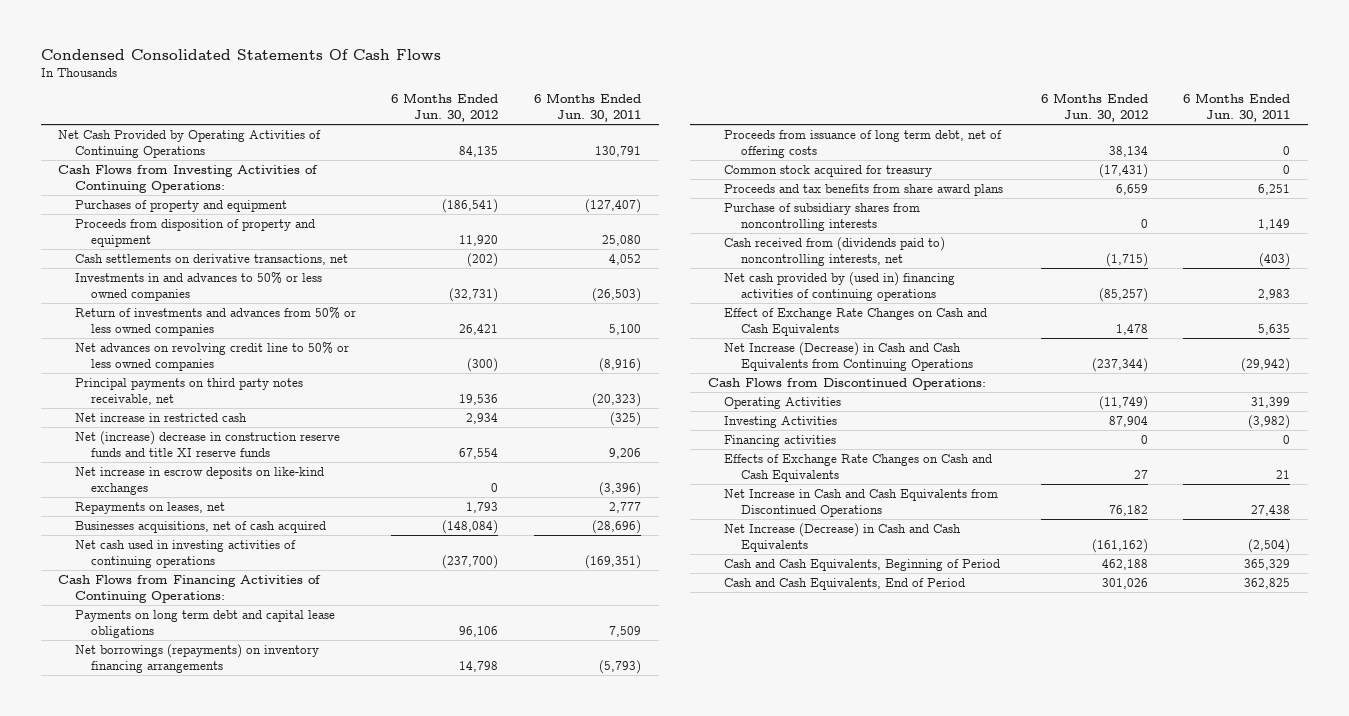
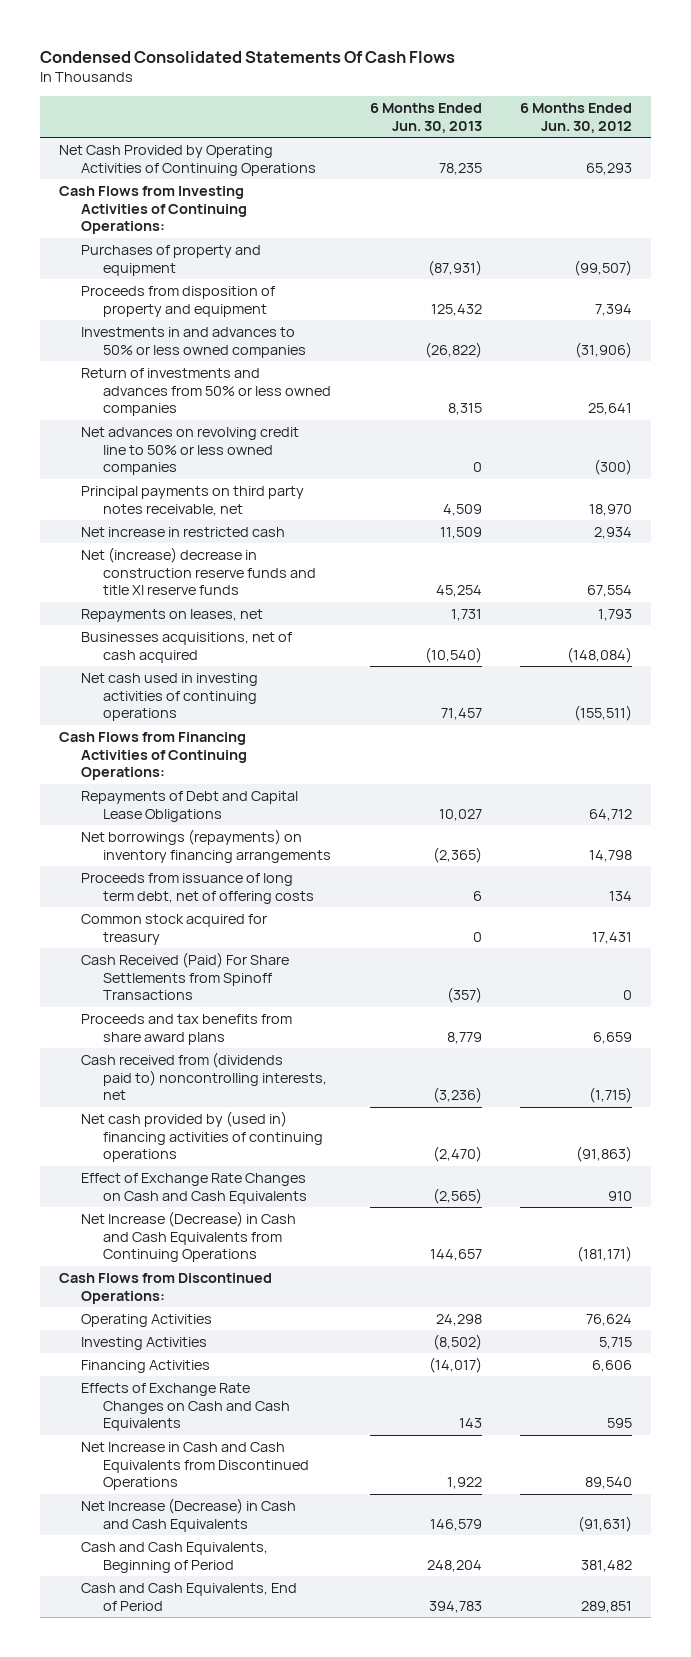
[534,92,642,122] 6 Months Ended Jun. 30, 2011 -> none
none -> [369,103,482,133] 6 Months Ended Jun. 30, 2013
[459,145,499,157] 84,135 -> [585,162,632,175] 65,293
[74,253,348,265] Cash settlements on derivative transactions, net -> none
[442,198,499,213] (186,541) -> [573,259,632,276] (99,507)
[459,234,499,246] 11,920 -> [594,303,632,316] 7,394
[449,287,499,302] (32,731) -> [574,341,632,358] (31,906)
[459,323,499,335] 26,421 -> [587,403,632,416] 25,641
[459,393,499,405] 19,536 -> [588,503,632,516] 18,970
[74,466,324,495] Net increase in escrow deposits on like-kind exchanges -> none
[442,554,499,569] (237,700) -> [573,705,632,722] (155,511)
[74,609,335,638] Payments on long term debt and capital lease obligations -> none
none -> [81,790,299,822] Repayments of Debt and Capital Lease Obligations
[1108,145,1148,157] 38,134 -> [608,890,632,901] 134
[1098,163,1148,178] (17,431) -> [591,931,632,944] 17,431
none -> [81,951,290,1001] Cash Received (Paid) For Share Settlements from Spinoff Transactions
[724,202,921,231] Purchase of subsidiary shares from noncontrolling interests -> none
[1098,287,1148,302] (85,257) -> [575,1146,632,1163] (91,863)
[1115,323,1148,335] 1,478 -> [607,1190,632,1201] 910
[1091,357,1148,372] (237,344) -> [576,1246,632,1263] (181,171)
[1098,395,1148,410] (11,749) -> [585,1313,632,1326] 76,624
[1108,415,1148,427] 87,904 -> [598,1336,632,1349] 5,715
[724,434,837,447] Financing activities -> [81,1359,211,1373] Financing Activities
[1140,434,1148,444] 0 -> [591,1359,632,1372] 6,606
[1133,469,1148,479] 27 -> [606,1418,632,1429] 595
[1108,504,1148,516] 76,182 -> [584,1477,632,1490] 89,540
[1091,538,1148,553] (161,162) -> [577,1515,632,1532] (91,631)
[1101,558,1148,570] 462,188 -> [580,1559,632,1572] 381,482
[1101,577,1148,589] 301,026 -> [580,1600,632,1613] 289,851

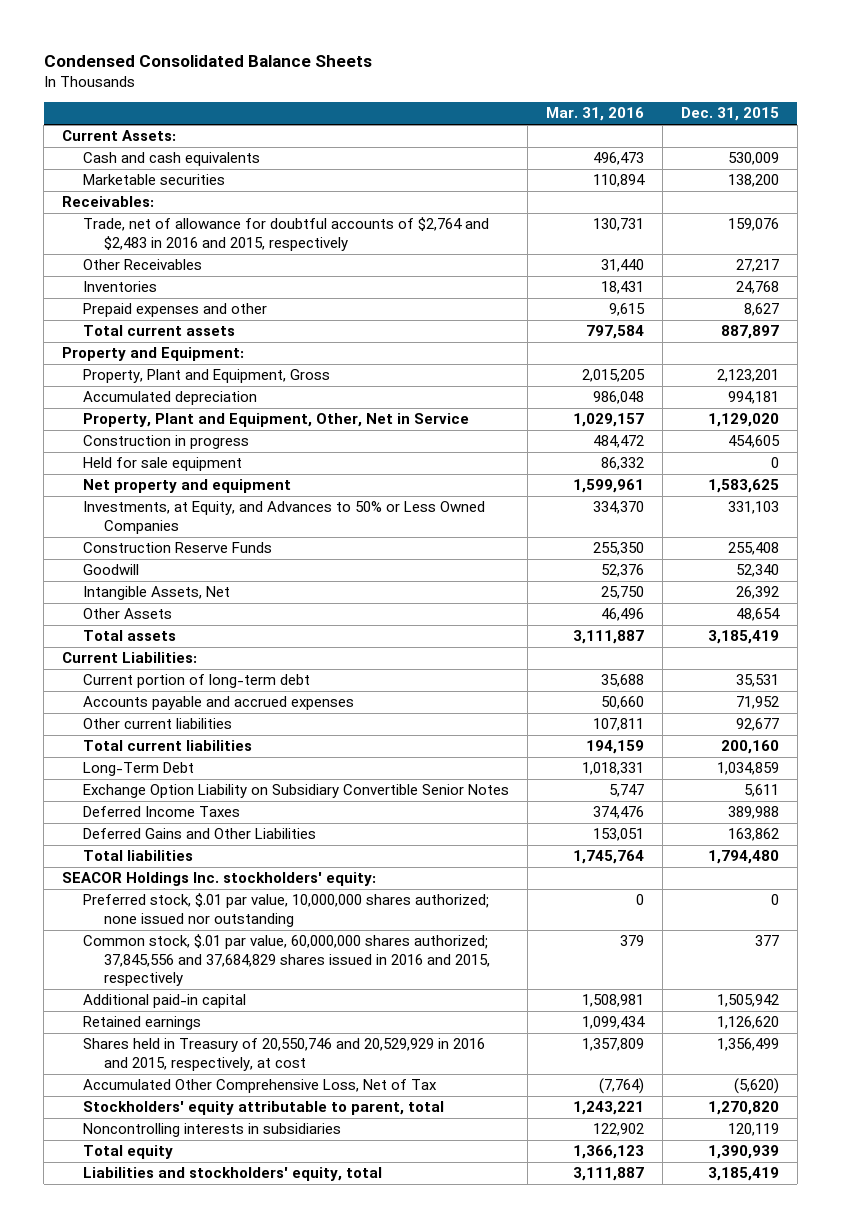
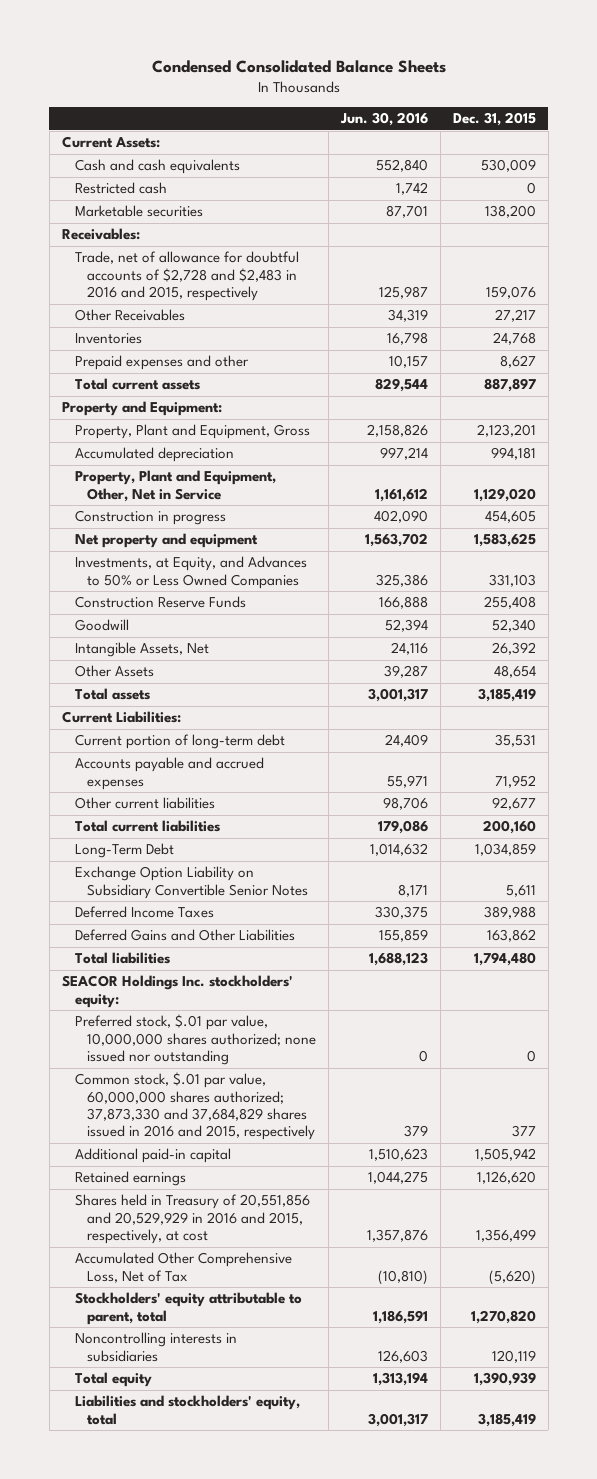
[545,107,644,122] Mar. 31, 2016 -> none
none -> [340,112,429,127] Jun. 30, 2016
none -> [74,182,167,195] Restricted cash
[82,217,489,251] Trade, net of allowance for doubtful accounts of $2,764 and $2,483 in 2016 and 2015, respectively -> [74,251,299,302] Trade, net of allowance for doubtful accounts of $2,728 and $2,483 in 2016 and 2015, respectively
[82,457,242,472] Held for sale equipment -> none
[82,934,490,987] Common stock, $.01 par value, 60,000,000 shares authorized; 37,845,556 and 37,684,829 shares issued in 2016 and 2015, respectively -> [74,1072,316,1141] Common stock, $.01 par value, 60,000,000 shares authorized; 37,873,330 and 37,684,829 shares issued in 2016 and 2015, respectively
[82,1038,485,1071] Shares held in Treasury of 20,550,746 and 20,529,929 in 2016 and 2015, respectively, at cost -> [74,1194,310,1245] Shares held in Treasury of 20,551,856 and 20,529,929 in 2016 and 2015, respectively, at cost

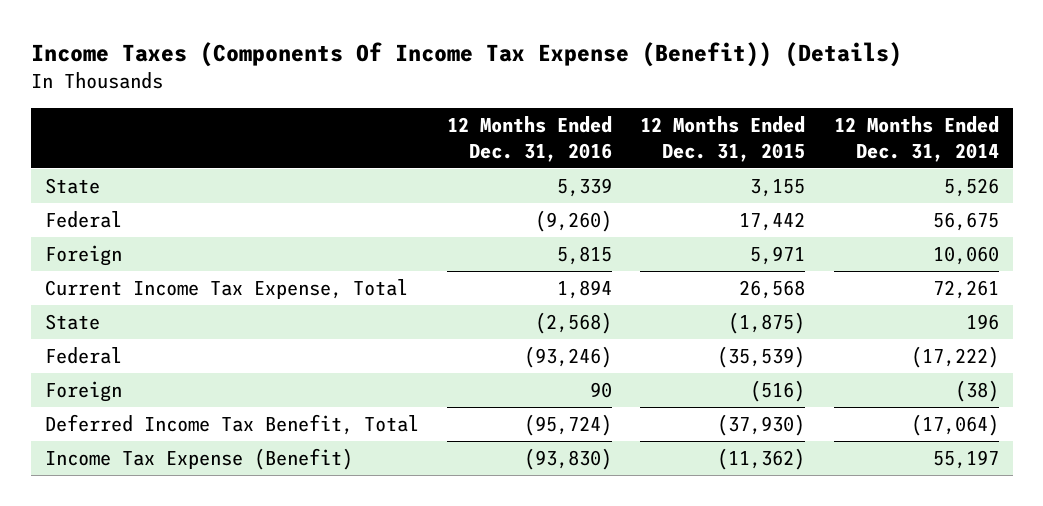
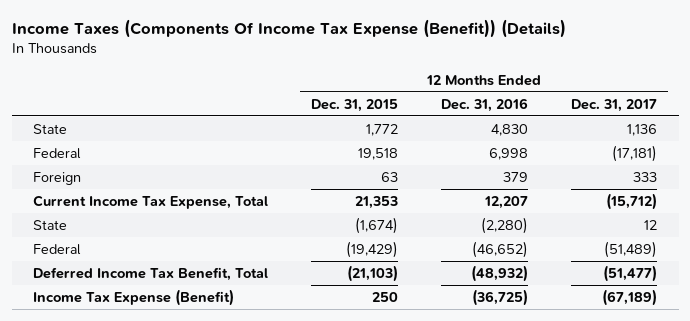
[833,116,999,162] 12 Months Ended Dec. 31, 2014 -> none
none -> [571,98,658,112] Dec. 31, 2017
[44,380,122,402] Foreign -> none
[557,177,613,197] 5,339 -> [491,123,529,136] 4,830
[750,178,806,197] 3,155 -> [366,123,399,136] 1,772
[535,209,613,232] (9,260) -> [489,147,529,160] 6,998
[739,211,806,231] 17,442 -> [358,147,399,160] 19,518
[557,245,613,265] 5,815 -> [503,171,529,182] 379
[750,245,806,265] 5,971 -> [381,171,399,182] 63
[557,279,613,299] 1,894 -> [484,195,529,209] 12,207
[739,279,806,299] 26,568 -> [355,195,399,209] 21,353
[535,311,613,334] (2,568) -> [481,216,529,234] (2,280)
[728,311,806,334] (1,875) -> [355,216,399,234] (1,674)
[524,345,613,368] (93,246) -> [472,240,529,258] (46,652)
[717,345,806,368] (35,539) -> [346,240,399,258] (19,429)
[524,413,613,436] (95,724) -> [471,264,529,282] (48,932)
[717,413,806,436] (37,930) -> [347,264,399,282] (21,103)
[524,447,613,470] (93,830) -> [472,288,529,306] (36,725)
[717,447,806,470] (11,362) -> [372,291,399,302] 250

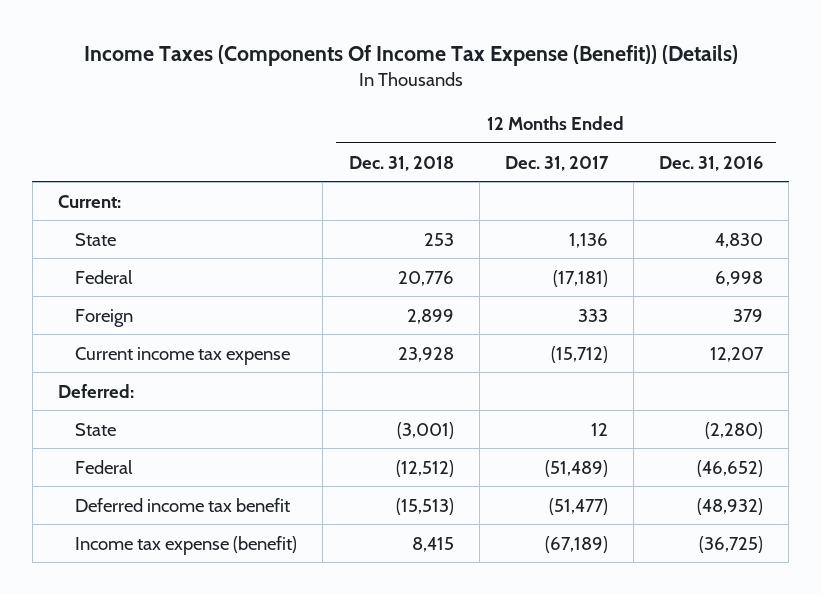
[311,98,399,112] Dec. 31, 2015 -> none
none -> [348,155,454,171] Dec. 31, 2018
none -> [57,194,121,208] Current:
[33,194,269,209] Current Income Tax Expense, Total -> [75,346,291,365] Current income tax expense
none -> [57,383,134,398] Deferred:
[33,266,269,281] Deferred Income Tax Benefit, Total -> [75,497,291,512] Deferred income tax benefit
[33,288,235,306] Income Tax Expense (Benefit) -> [75,535,298,555] Income tax expense (benefit)

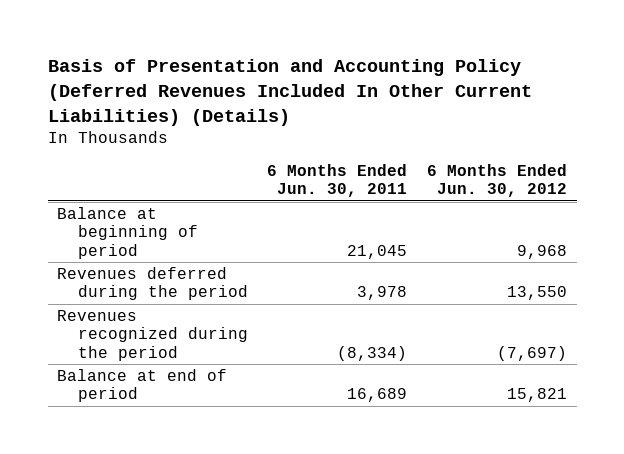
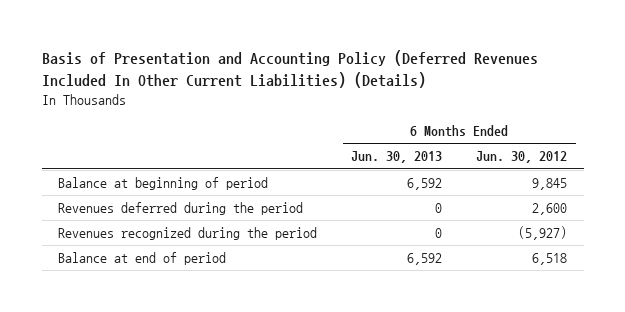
[267,163,408,198] 6 Months Ended Jun. 30, 2011 -> none
none -> [351,151,443,164] Jun. 30, 2013
[516,245,567,260] 9,968 -> [532,178,568,191] 9,845
[506,286,567,301] 13,550 -> [532,203,568,216] 2,600
[496,346,567,362] (7,697) -> [518,226,568,241] (5,927)
[506,388,567,403] 15,821 -> [532,253,568,266] 6,518

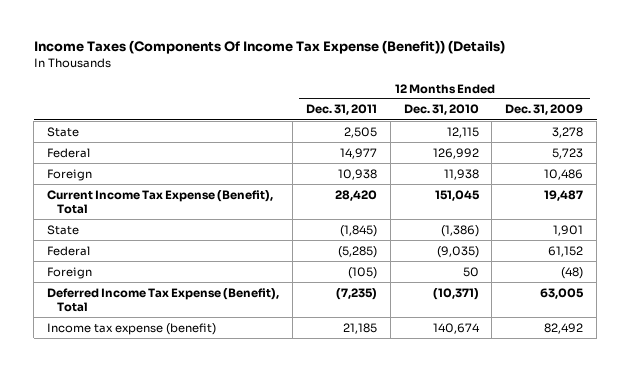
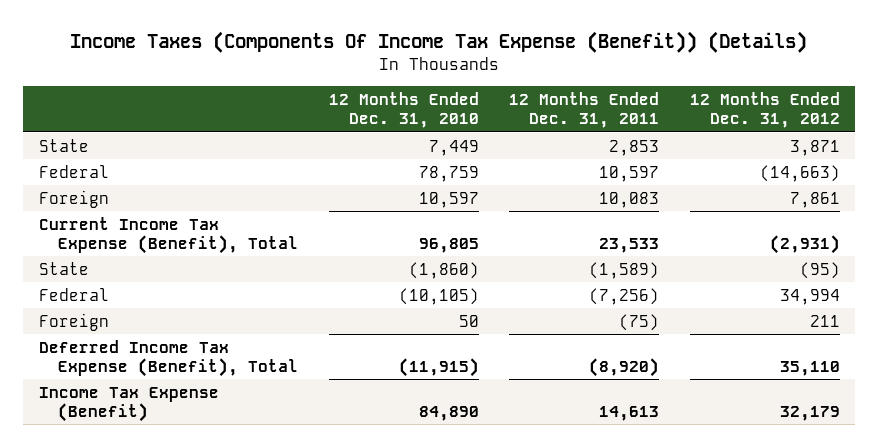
[505,104,584,116] Dec. 31, 2009 -> none
none -> [689,92,840,129] 12 Months Ended Dec. 31, 2012
[343,126,377,138] 2,505 -> [609,139,660,156] 2,853
[446,126,479,138] 12,115 -> [428,139,479,156] 7,449
[339,147,377,159] 14,977 -> [599,165,660,182] 10,597
[432,147,479,159] 126,992 -> [418,165,479,182] 78,759
[337,168,377,180] 10,938 -> [599,191,660,208] 10,083
[443,168,479,180] 11,938 -> [418,191,479,208] 10,597
[334,189,377,201] 28,420 -> [599,237,660,253] 23,533
[434,189,480,201] 151,045 -> [418,237,479,253] 96,805
[339,224,377,237] (1,845) -> [589,261,660,279] (1,589)
[440,224,479,237] (1,386) -> [408,261,479,279] (1,860)
[337,245,377,258] (5,285) -> [589,287,660,305] (7,256)
[436,245,479,258] (9,035) -> [398,287,479,305] (10,105)
[347,266,377,279] (105) -> [619,313,660,331] (75)
[335,287,377,300] (7,235) -> [589,357,660,377] (8,920)
[432,287,479,300] (10,371) -> [398,357,479,377] (11,915)
[47,322,217,335] Income tax expense (benefit) -> [38,386,219,422] Income Tax Expense (Benefit)
[342,322,377,334] 21,185 -> [599,405,660,421] 14,613
[432,322,480,334] 140,674 -> [418,405,479,421] 84,890

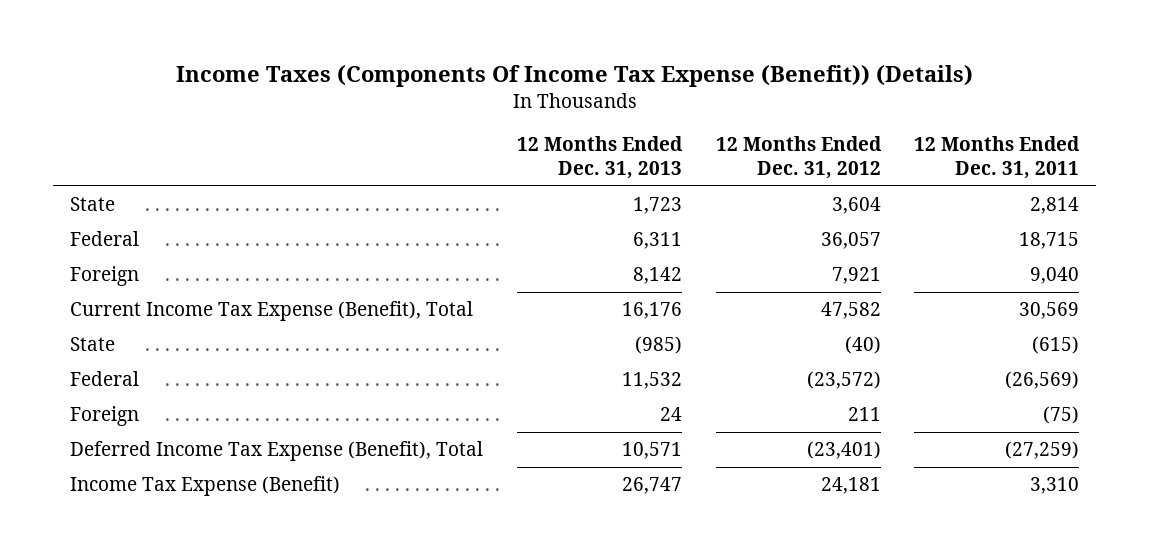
[328,92,479,129] 12 Months Ended Dec. 31, 2010 -> none
none -> [516,136,683,180] 12 Months Ended Dec. 31, 2013
[609,139,660,156] 2,853 -> [1030,197,1080,215] 2,814
[789,139,840,156] 3,871 -> [831,197,881,215] 3,604
[599,165,660,182] 10,597 -> [1019,232,1080,250] 18,715
[759,164,840,182] (14,663) -> [820,232,881,250] 36,057
[599,191,660,208] 10,083 -> [1030,267,1080,285] 9,040
[789,191,840,208] 7,861 -> [831,267,881,285] 7,921
[599,237,660,253] 23,533 -> [1019,302,1080,320] 30,569
[769,234,840,254] (2,931) -> [820,302,881,320] 47,582
[589,261,660,279] (1,589) -> [1032,336,1080,355] (615)
[799,261,840,279] (95) -> [844,336,881,355] (40)
[589,287,660,305] (7,256) -> [1005,371,1080,390] (26,569)
[779,288,840,305] 34,994 -> [806,371,881,390] (23,572)
[589,357,660,377] (8,920) -> [1005,441,1080,460] (27,259)
[779,360,840,376] 35,110 -> [806,441,881,460] (23,401)
[599,405,660,421] 14,613 -> [1030,477,1080,495] 3,310
[779,405,840,421] 32,179 -> [820,477,881,495] 24,181

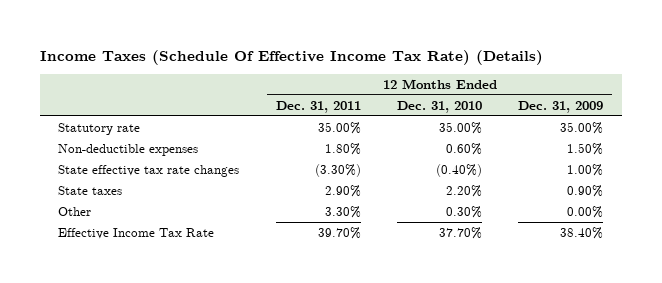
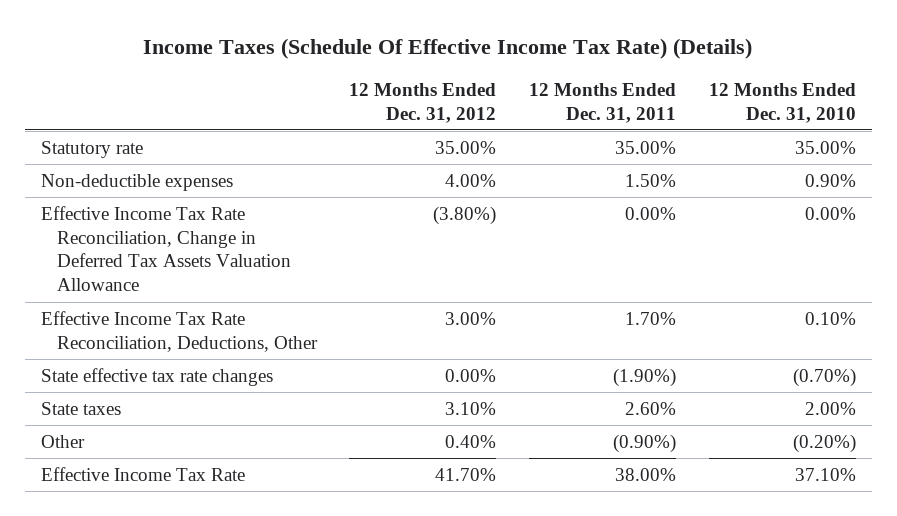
[518,100,604,113] Dec. 31, 2009 -> none
none -> [349,82,497,123] 12 Months Ended Dec. 31, 2012
[324,143,361,156] 1.80% -> [625,173,677,187] 1.50%
[446,143,483,156] 0.60% -> [804,173,856,187] 0.90%
none -> [40,205,291,292] Effective Income Tax Rate Reconciliation, Change in Deferred Tax Assets Valuation Allowance
none -> [40,310,318,352] Effective Income Tax Rate Reconciliation, Deductions, Other
[314,164,361,178] (3.30%) -> [613,367,677,387] (1.90%)
[436,164,483,178] (0.40%) -> [792,367,856,387] (0.70%)
[324,185,361,198] 2.90% -> [625,401,677,415] 2.60%
[446,185,483,198] 2.20% -> [804,401,856,415] 2.00%
[324,206,361,219] 3.30% -> [613,433,677,453] (0.90%)
[446,206,483,219] 0.30% -> [792,433,856,453] (0.20%)
[317,227,361,240] 39.70% -> [615,467,677,481] 38.00%
[439,227,483,240] 37.70% -> [794,467,856,481] 37.10%

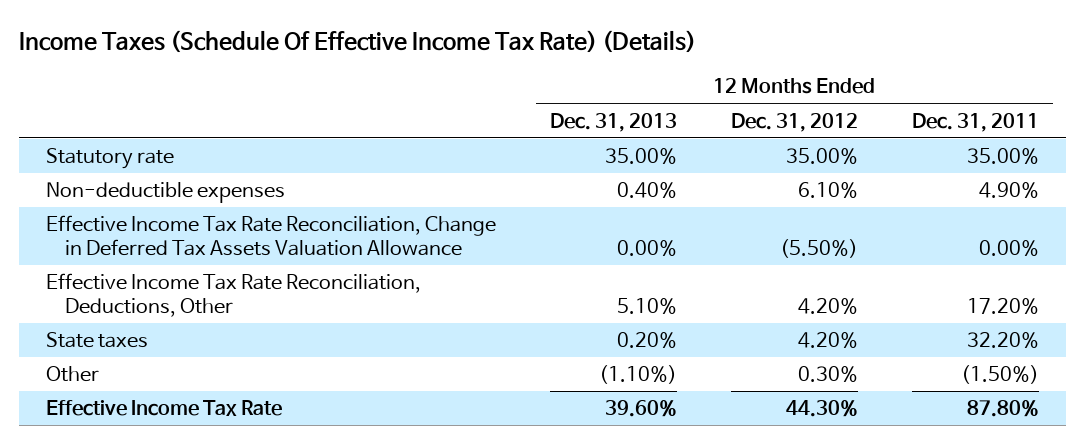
[708,82,856,123] 12 Months Ended Dec. 31, 2010 -> none
none -> [549,112,677,132] Dec. 31, 2013
[40,367,273,386] State effective tax rate changes -> none
[445,173,497,187] 4.00% -> [797,182,858,199] 6.10%
[625,173,677,187] 1.50% -> [979,182,1040,199] 4.90%
[433,205,497,225] (3.80%) -> [779,238,858,258] (5.50%)
[445,311,497,325] 3.00% -> [797,297,858,314] 4.20%
[625,311,677,325] 1.70% -> [967,297,1040,314] 17.20%
[445,401,497,415] 3.10% -> [797,332,858,349] 4.20%
[625,401,677,415] 2.60% -> [967,332,1040,349] 32.20%
[445,434,497,448] 0.40% -> [797,366,858,383] 0.30%
[613,433,677,453] (0.90%) -> [961,365,1040,385] (1.50%)
[435,467,497,481] 41.70% -> [785,400,858,418] 44.30%
[615,467,677,481] 38.00% -> [967,400,1040,418] 87.80%

